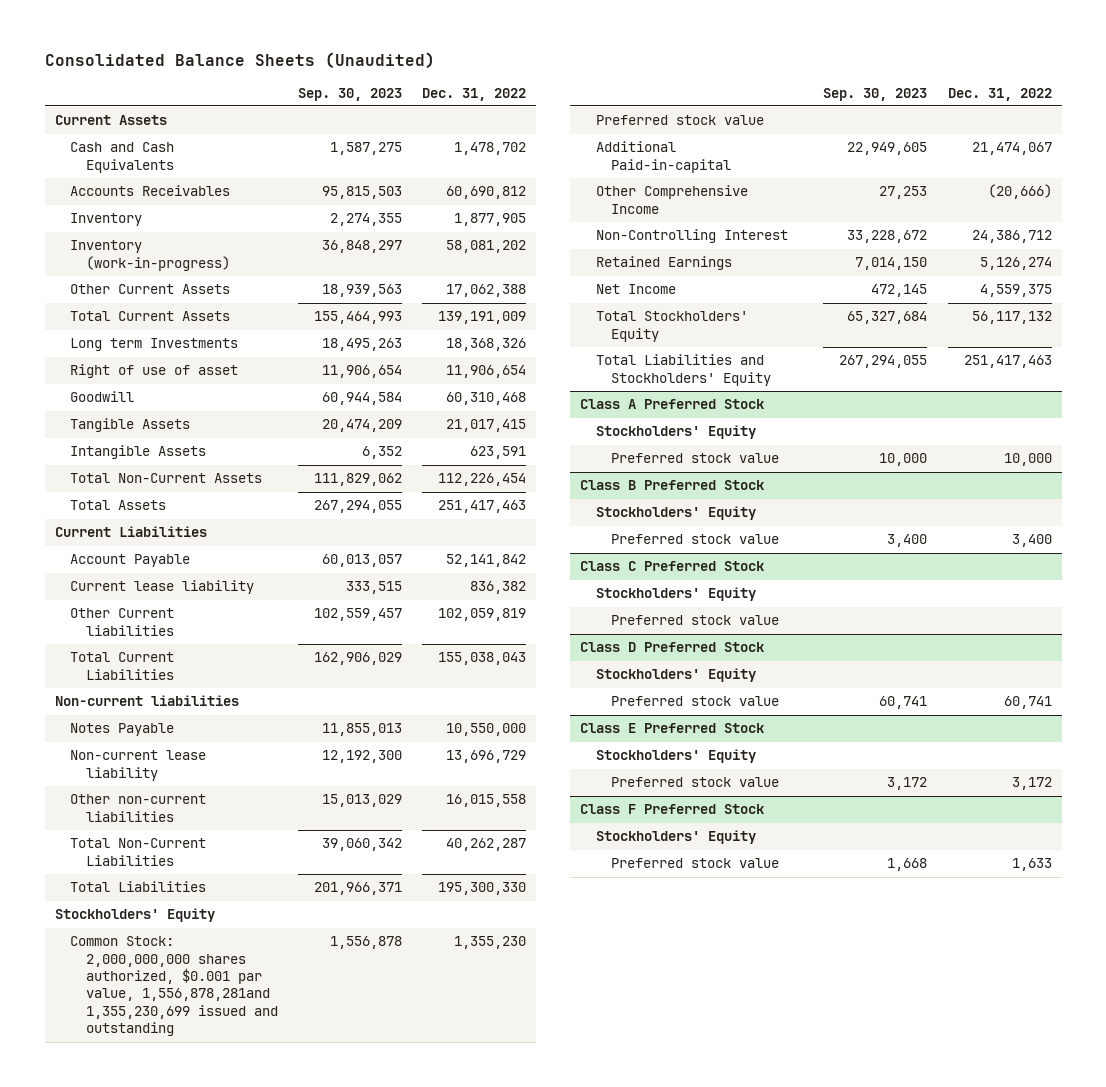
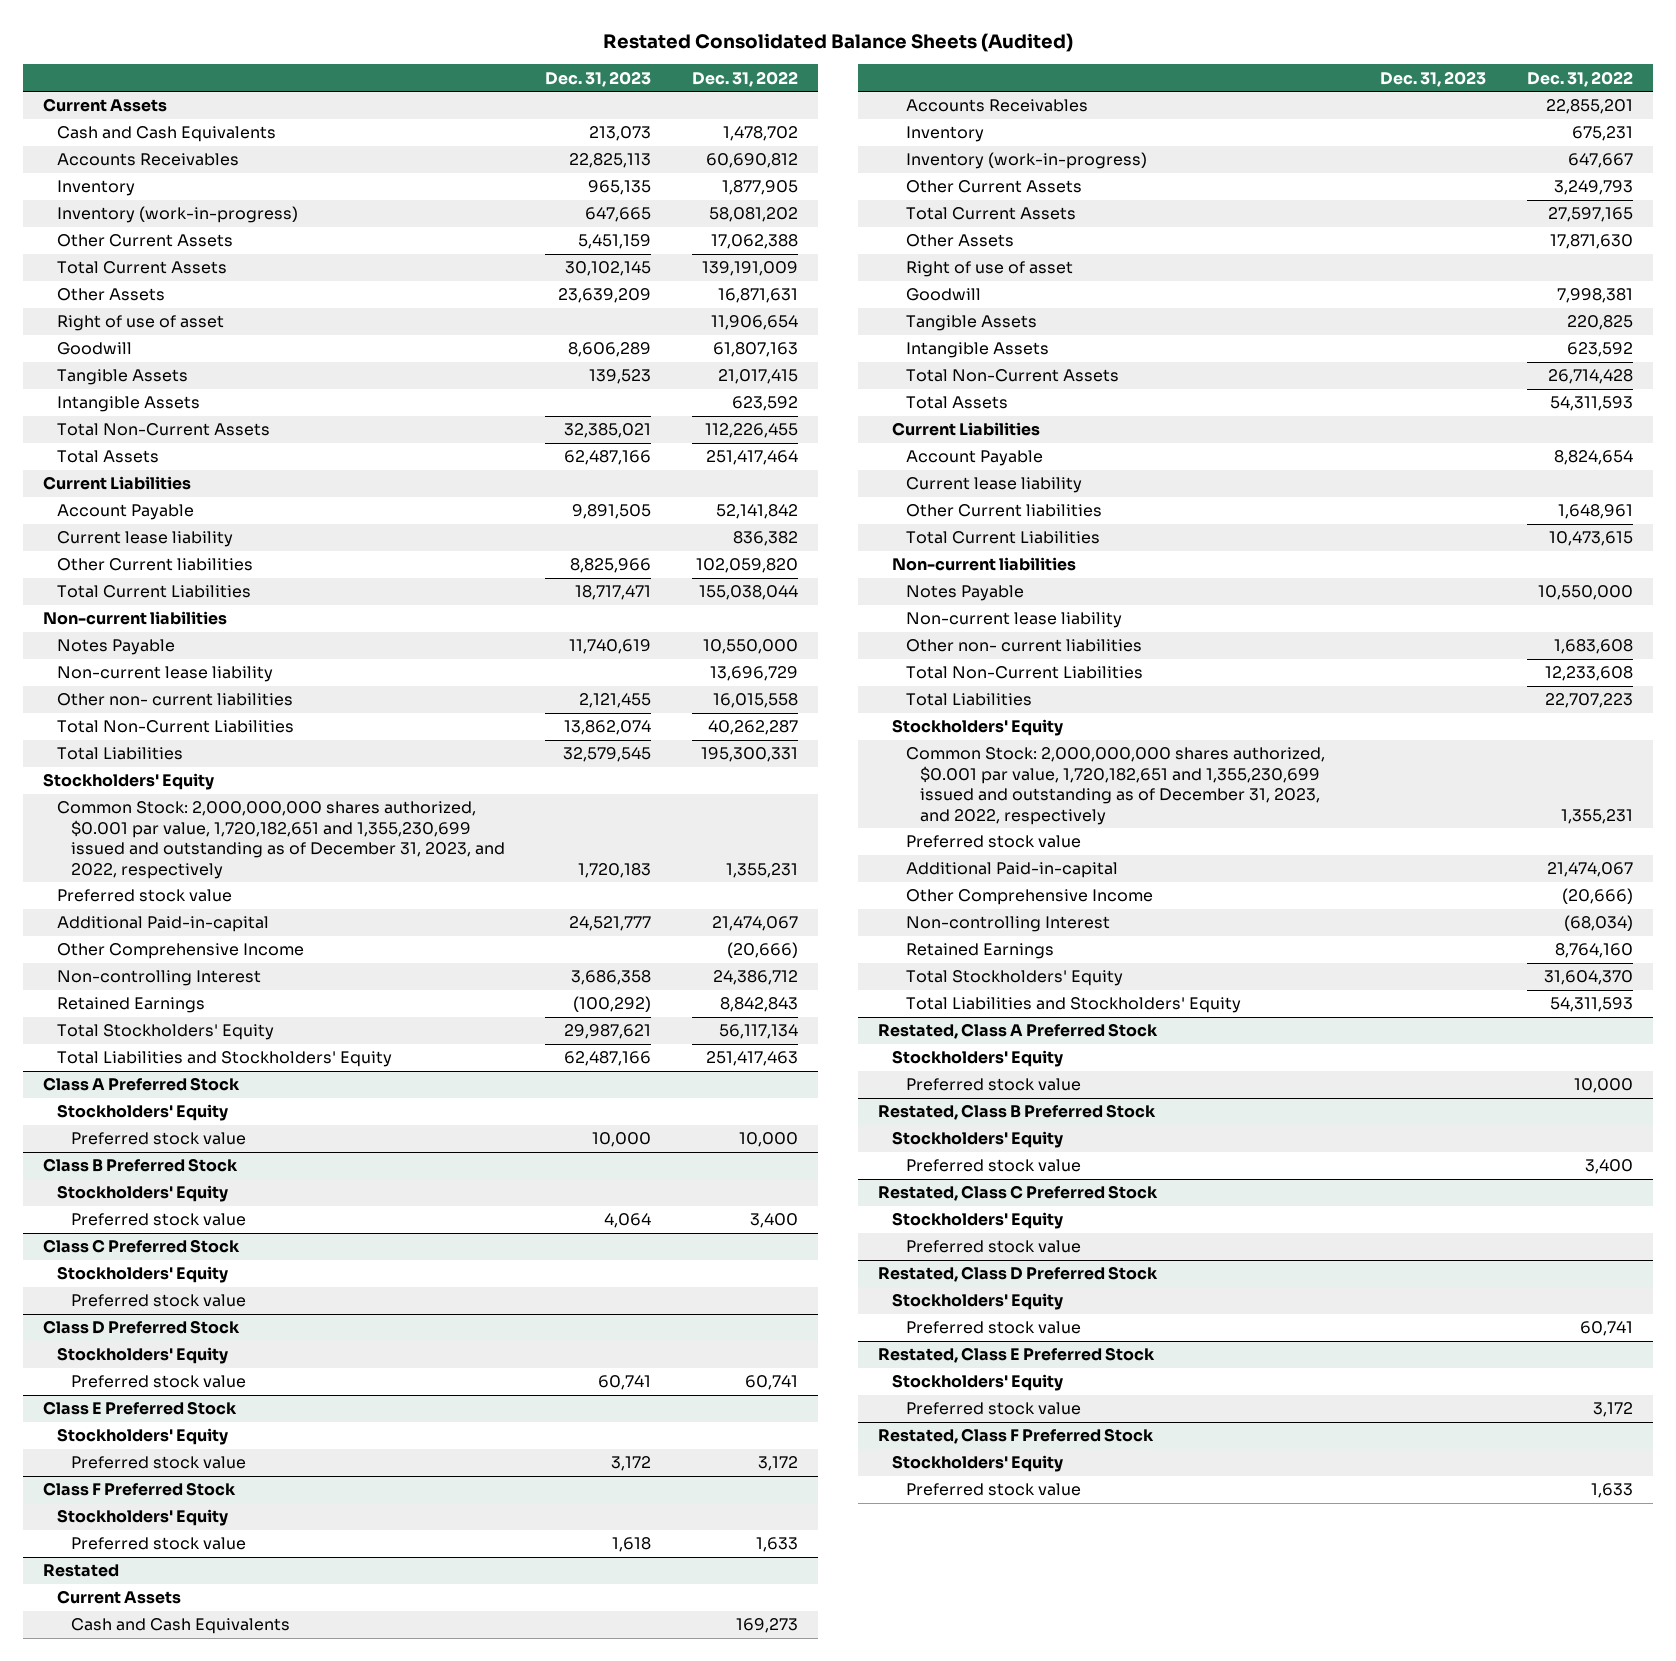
[44,51,435,68] Consolidated Balance Sheets (Unaudited) -> [603,33,1074,53] Restated Consolidated Balance Sheets (Audited)
[297,87,402,101] Sep. 30, 2023 -> none
none -> [545,70,652,87] Dec. 31, 2023
[70,338,239,352] Long term Investments -> none
none -> [56,288,165,302] Other Assets
[446,392,527,406] 60,310,468 -> [712,342,798,358] 61,807,163
[470,446,527,460] 623,591 -> [731,396,798,412] 623,592
[438,473,527,487] 112,226,454 -> [704,423,798,439] 112,226,455
[438,500,527,514] 251,417,463 -> [705,450,798,466] 251,417,464
[438,608,527,622] 102,059,819 -> [695,558,798,574] 102,059,820
[438,652,527,666] 155,038,043 -> [698,585,798,601] 155,038,044
[70,794,207,822] Other non-current liabilities -> [56,693,293,707] Other non- current liabilities
[438,882,527,896] 195,300,330 -> [700,747,798,763] 195,300,331
[70,936,278,1037] Common Stock: 2,000,000,000 shares authorized, $0.001 par value, 1,556,878,281and 1,355,230,699 issued and outstanding -> [56,801,505,879] Common Stock: 2,000,000,000 shares authorized, $0.001 par value, 1,720,182,651 and 1,355,230,699 issued and outstanding as of December 31, 2023, and 2022, respectively
[454,936,527,950] 1,355,230 -> [725,862,798,878] 1,355,231
[595,284,676,295] Net Income -> none
[595,229,788,244] Non-Controlling Interest -> [56,970,261,987] Non-controlling Interest
[979,257,1052,271] 5,126,274 -> [719,997,798,1013] 8,842,843
[971,311,1052,325] 56,117,132 -> [718,1024,798,1040] 56,117,134
none -> [43,1564,120,1578] Restated
none -> [56,1590,181,1605] Current Assets
none -> [70,1618,290,1635] Cash and Cash Equivalents
none -> [906,99,1089,113] Accounts Receivables
none -> [906,126,985,143] Inventory
none -> [906,152,1148,170] Inventory (work-in-progress)
none -> [906,180,1083,194] Other Current Assets
none -> [906,207,1077,221] Total Current Assets
none -> [906,234,1015,248] Other Assets
none -> [906,261,1074,278] Right of use of asset
none -> [906,288,982,302] Goodwill
none -> [906,315,1038,332] Tangible Assets
none -> [906,342,1050,359] Intangible Assets
none -> [906,369,1120,383] Total Non-Current Assets
none -> [906,396,1009,410] Total Assets
none -> [892,422,1041,437] Current Liabilities
none -> [906,450,1044,467] Account Payable
none -> [906,477,1083,494] Current lease liability
none -> [906,504,1103,518] Other Current liabilities
none -> [906,531,1101,545] Total Current Liabilities
none -> [892,557,1077,572] Non-current liabilities
none -> [906,585,1025,602] Notes Payable
none -> [906,612,1123,629] Non-current lease liability
none -> [906,639,1143,653] Other non- current liabilities
none -> [906,666,1144,680] Total Non-Current Liabilities
none -> [906,693,1033,707] Total Liabilities
none -> [892,719,1064,737] Stockholders' Equity
none -> [906,747,1326,825] Common Stock: 2,000,000,000 shares authorized, $0.001 par value, 1,720,182,651 and 1,355,230,699 issued and outstanding as of December 31, 2023, and 2022, respectively
none -> [906,835,1082,849] Preferred stock value
none -> [906,862,1119,879] Additional Paid-in-capital
none -> [906,889,1154,906] Other Comprehensive Income
none -> [906,916,1111,933] Non-controlling Interest
none -> [906,943,1055,960] Retained Earnings
none -> [906,970,1124,987] Total Stockholders' Equity
none -> [906,997,1242,1014] Total Liabilities and Stockholders' Equity
none -> [878,1023,1159,1040] Restated, Class A Preferred Stock
none -> [892,1050,1064,1068] Stockholders' Equity
none -> [906,1078,1082,1092] Preferred stock value
none -> [878,1104,1157,1121] Restated, Class B Preferred Stock
none -> [892,1131,1064,1149] Stockholders' Equity
none -> [906,1159,1082,1173] Preferred stock value
none -> [878,1185,1159,1202] Restated, Class C Preferred Stock
none -> [892,1212,1064,1230] Stockholders' Equity
none -> [906,1240,1082,1254] Preferred stock value
none -> [878,1266,1159,1283] Restated, Class D Preferred Stock
none -> [892,1293,1064,1311] Stockholders' Equity
none -> [906,1321,1082,1335] Preferred stock value
none -> [878,1347,1156,1364] Restated, Class E Preferred Stock
none -> [892,1374,1064,1392] Stockholders' Equity
none -> [906,1402,1082,1416] Preferred stock value
none -> [878,1428,1155,1445] Restated, Class F Preferred Stock
none -> [892,1455,1064,1473] Stockholders' Equity
none -> [906,1483,1082,1497] Preferred stock value

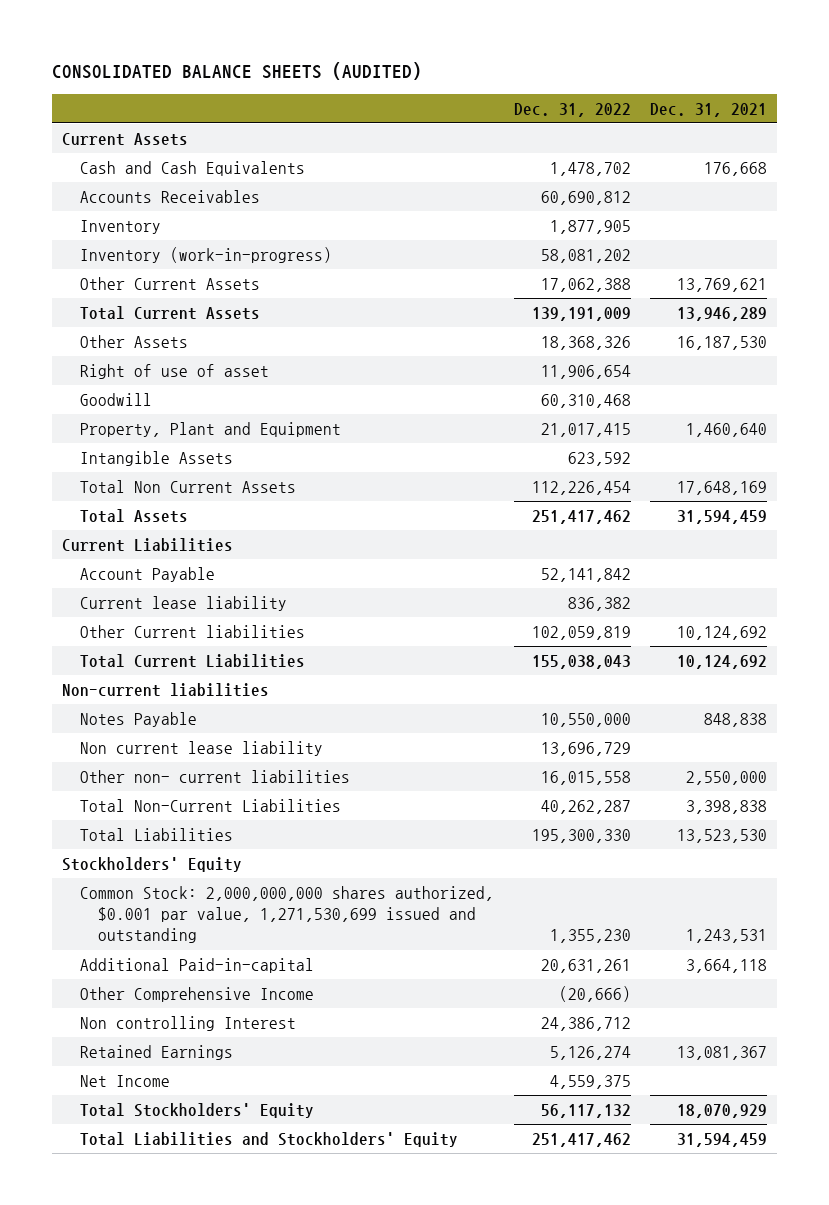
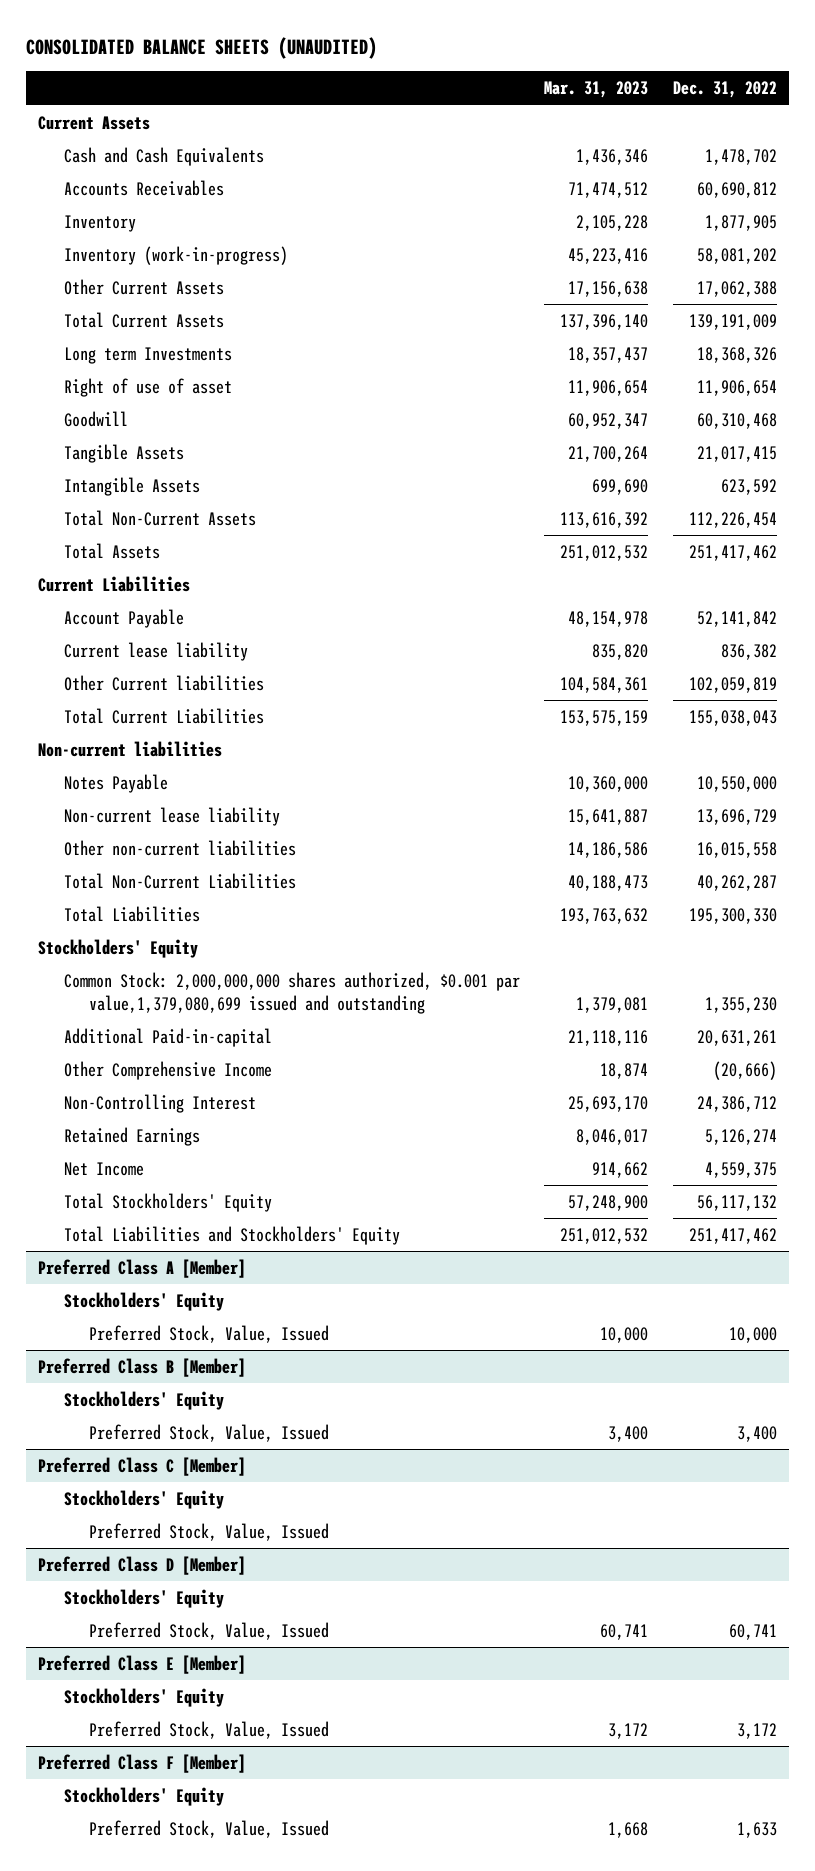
[51,62,422,81] CONSOLIDATED BALANCE SHEETS (AUDITED) -> [25,36,377,59] CONSOLIDATED BALANCE SHEETS (UNAUDITED)
[650,102,768,117] Dec. 31, 2021 -> none
none -> [544,81,649,99] Mar. 31, 2023
[79,334,188,348] Other Assets -> [63,346,232,364] Long term Investments
[79,421,341,437] Property, Plant and Equipment -> [63,443,184,463] Tangible Assets
[79,479,296,493] Total Non Current Assets -> [63,509,256,526] Total Non-Current Assets
[79,740,323,756] Non current lease liability -> [63,806,280,826] Non-current lease liability
[79,769,350,783] Other non- current liabilities -> [63,839,296,856] Other non-current liabilities
[79,885,494,944] Common Stock: 2,000,000,000 shares authorized, $0.001 par value, 1,271,530,699 issued and outstanding -> [63,971,520,1014] Common Stock: 2,000,000,000 shares authorized, $0.001 par value,1,379,080,699 issued and outstanding
[79,1015,296,1031] Non controlling Interest -> [63,1093,256,1113] Non-Controlling Interest
none -> [38,1258,247,1278] Preferred Class A [Member]
none -> [63,1291,224,1311] Stockholders' Equity
none -> [88,1324,329,1343] Preferred Stock, Value, Issued
none -> [38,1357,247,1377] Preferred Class B [Member]
none -> [63,1390,224,1410] Stockholders' Equity
none -> [88,1423,329,1442] Preferred Stock, Value, Issued
none -> [38,1456,247,1476] Preferred Class C [Member]
none -> [63,1489,224,1509] Stockholders' Equity
none -> [88,1522,329,1541] Preferred Stock, Value, Issued
none -> [38,1555,247,1575] Preferred Class D [Member]
none -> [63,1588,224,1608] Stockholders' Equity
none -> [88,1621,329,1640] Preferred Stock, Value, Issued
none -> [38,1654,247,1674] Preferred Class E [Member]
none -> [63,1687,224,1707] Stockholders' Equity
none -> [88,1720,329,1739] Preferred Stock, Value, Issued
none -> [38,1753,247,1773] Preferred Class F [Member]
none -> [63,1786,224,1806] Stockholders' Equity
none -> [88,1819,329,1838] Preferred Stock, Value, Issued

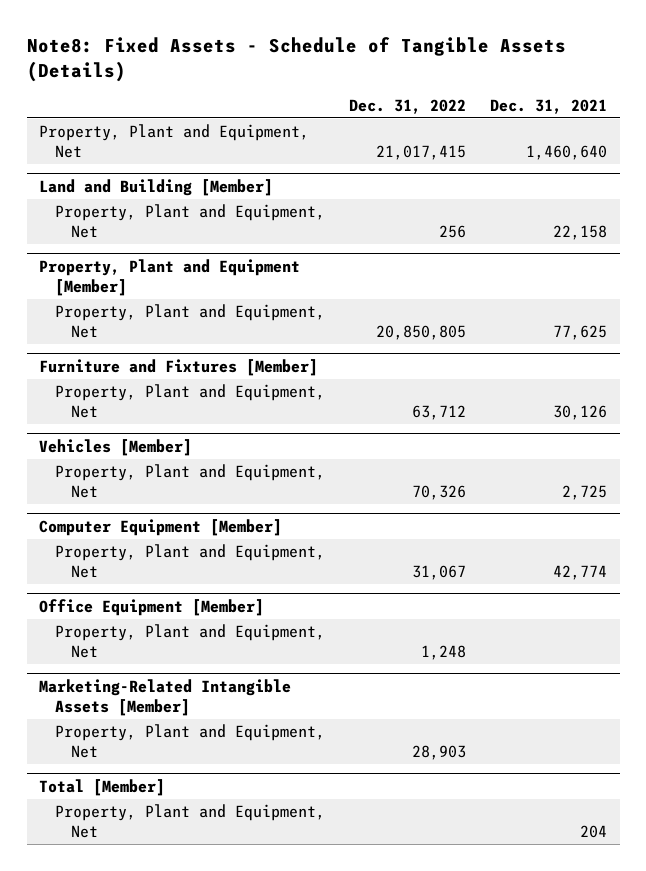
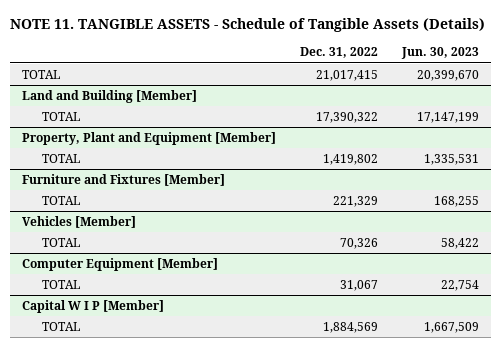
[26,36,566,82] Note8: Fixed Assets - Schedule of Tangible Assets (Details) -> [10,18,486,33] NOTE 11. TANGIBLE ASSETS - Schedule of Tangible Assets (Details)
[490,98,608,114] Dec. 31, 2021 -> none
none -> [401,47,480,60] Jun. 30, 2023
[38,124,309,158] Property, Plant and Equipment, Net -> [22,70,61,80] TOTAL
[54,204,325,238] Property, Plant and Equipment, Net -> none
none -> [41,112,80,122] TOTAL
[54,304,325,338] Property, Plant and Equipment, Net -> none
none -> [41,154,80,164] TOTAL
[54,384,325,418] Property, Plant and Equipment, Net -> none
none -> [41,196,80,206] TOTAL
[54,464,325,498] Property, Plant and Equipment, Net -> [41,238,80,248] TOTAL
[38,598,264,616] Office Equipment [Member] -> none
[54,624,325,658] Property, Plant and Equipment, Net -> none
[38,678,291,716] Marketing-Related Intangible Assets [Member] -> none
[54,724,325,758] Property, Plant and Equipment, Net -> none
[38,778,165,796] Total [Member] -> none
[54,804,325,838] Property, Plant and Equipment, Net -> none
[54,544,325,578] Property, Plant and Equipment, Net -> [41,280,80,290] TOTAL
none -> [22,300,165,314] Capital W I P [Member]
none -> [41,322,80,332] TOTAL

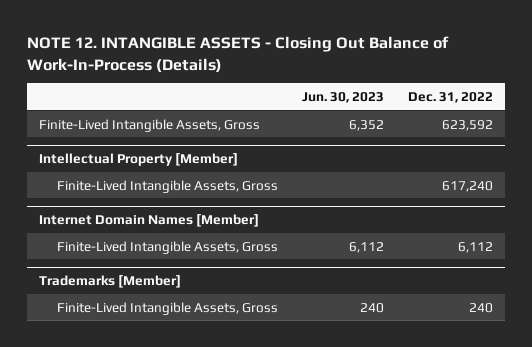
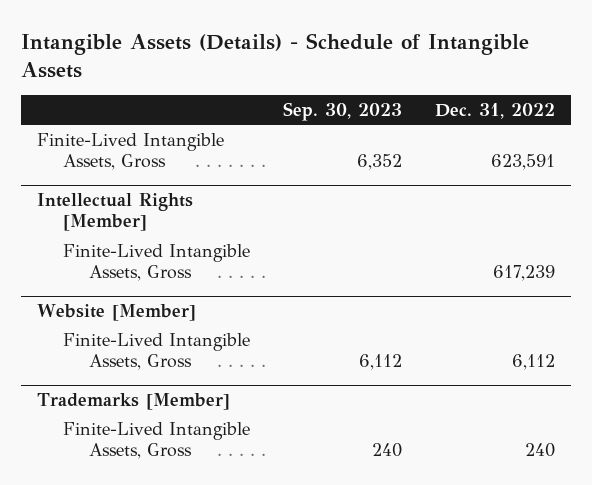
[26,36,449,73] NOTE 12. INTANGIBLE ASSETS - Closing Out Balance of Work-In-Process (Details) -> [21,33,530,79] Intangible Assets (Details) - Schedule of Intangible Assets
[302,91,385,103] Jun. 30, 2023 -> none
none -> [282,102,402,122] Sep. 30, 2023
[441,119,493,131] 623,592 -> [490,153,555,170] 623,591
[38,153,238,167] Intellectual Property [Member] -> [37,193,194,232] Intellectual Rights [Member]
[441,180,493,192] 617,240 -> [492,264,555,281] 617,239
[38,214,259,228] Internet Domain Names [Member] -> [37,304,197,322] Website [Member]

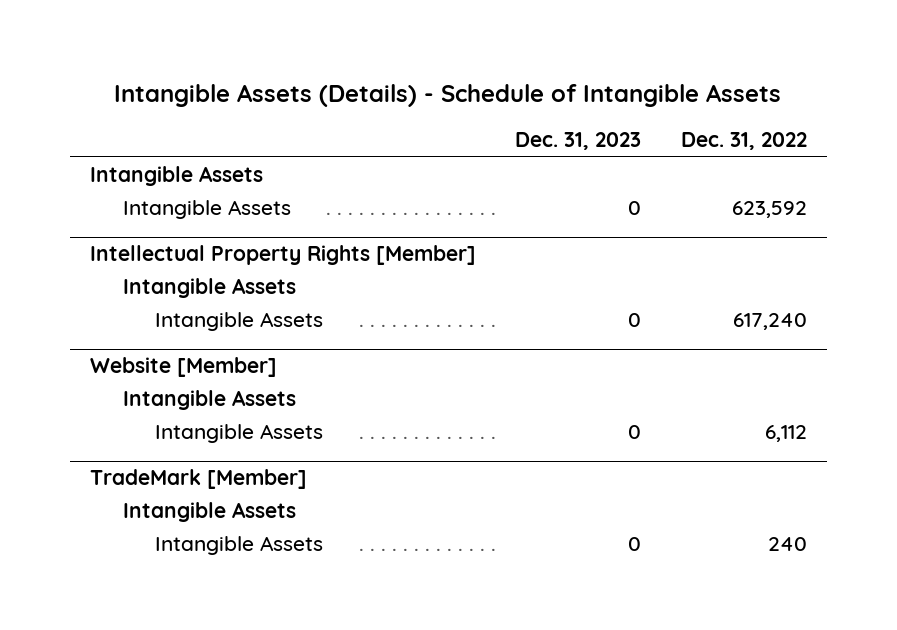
[282,102,402,122] Sep. 30, 2023 -> none
none -> [515,132,642,151] Dec. 31, 2023
none -> [89,166,263,187] Intangible Assets
[37,132,225,170] Finite-Lived Intangible Assets, Gross -> [122,200,291,220] Intangible Assets
[490,153,555,170] 623,591 -> [732,201,808,219] 623,592
[37,193,194,232] Intellectual Rights [Member] -> [89,245,476,266] Intellectual Property Rights [Member]
none -> [122,278,296,299] Intangible Assets
[62,243,250,281] Finite-Lived Intangible Assets, Gross -> [155,312,324,332] Intangible Assets
[492,264,555,281] 617,239 -> [733,313,808,331] 617,240
none -> [122,390,296,411] Intangible Assets
[62,332,250,370] Finite-Lived Intangible Assets, Gross -> [155,424,324,444] Intangible Assets
[37,393,231,411] Trademarks [Member] -> [89,469,307,490] TradeMark [Member]
none -> [122,502,296,523] Intangible Assets
[62,421,250,459] Finite-Lived Intangible Assets, Gross -> [155,536,324,556] Intangible Assets

